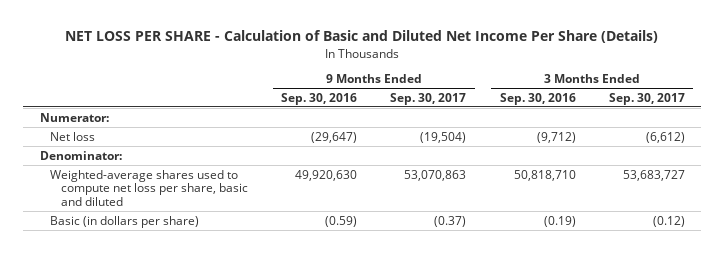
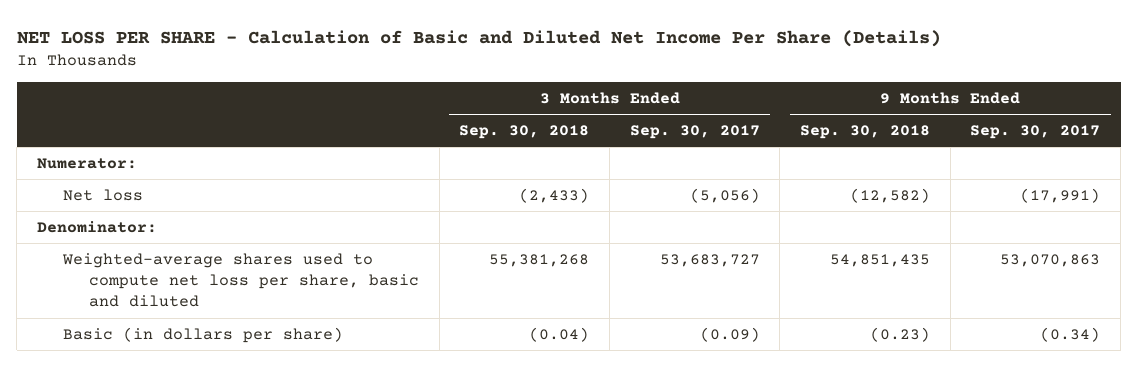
[281,92,358,105] Sep. 30, 2016 -> none
[499,92,576,105] Sep. 30, 2016 -> none
none -> [459,125,590,140] Sep. 30, 2018
none -> [800,125,931,140] Sep. 30, 2018
[420,131,467,143] (19,504) -> [1020,187,1101,203] (17,991)
[645,131,685,143] (6,612) -> [689,187,760,203] (5,056)
[434,215,467,227] (0.37) -> [1040,326,1101,342] (0.34)
[652,215,685,227] (0.12) -> [699,326,760,342] (0.09)

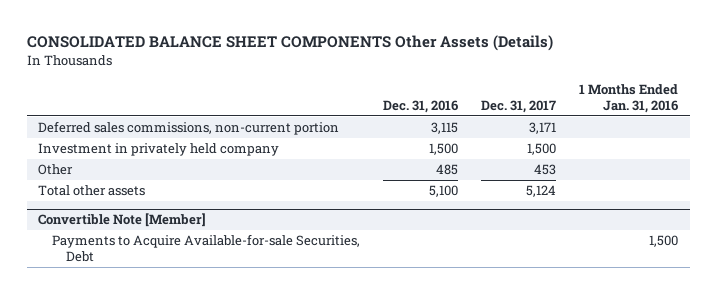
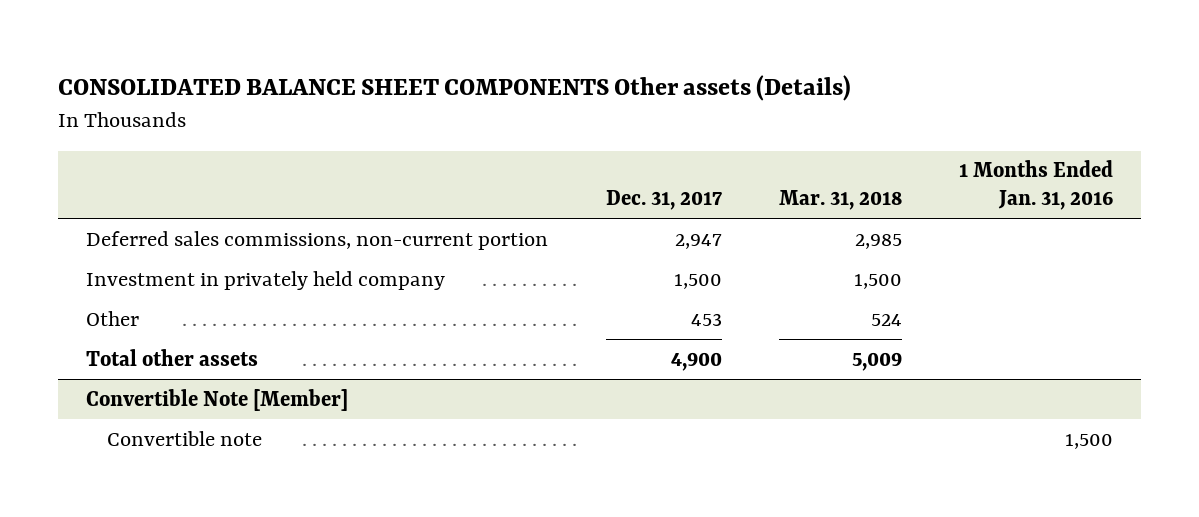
[26,35,553,52] CONSOLIDATED BALANCE SHEET COMPONENTS Other Assets (Details) -> [57,74,851,101] CONSOLIDATED BALANCE SHEET COMPONENTS Other assets (Details)
[383,99,459,113] Dec. 31, 2016 -> none
none -> [778,190,902,211] Mar. 31, 2018
[529,122,557,135] 3,171 -> [674,233,722,249] 2,947
[526,185,557,198] 5,124 -> [670,351,722,371] 4,900
[52,234,361,263] Payments to Acquire Available-for-sale Securities, Debt -> [106,430,262,446] Convertible note

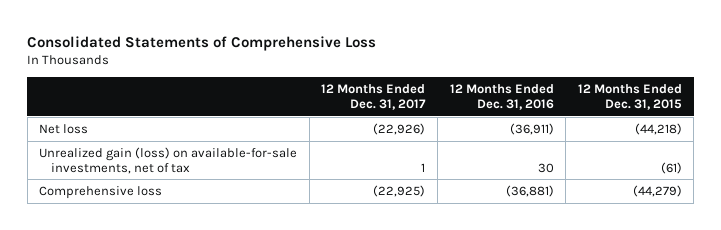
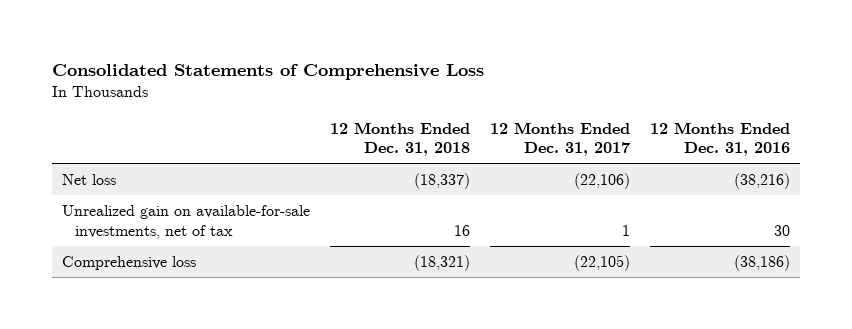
[577,84,682,110] 12 Months Ended Dec. 31, 2015 -> none
none -> [329,121,470,157] 12 Months Ended Dec. 31, 2018
[373,122,426,135] (22,926) -> [573,172,630,189] (22,106)
[509,122,554,135] (36,911) -> [734,172,791,189] (38,216)
[39,146,298,174] Unrealized gain (loss) on available-for-sale investments, net of tax -> [61,204,310,239] Unrealized gain on available-for-sale investments, net of tax
[373,184,426,197] (22,925) -> [573,254,630,271] (22,105)
[505,184,554,197] (36,881) -> [734,254,791,271] (38,186)

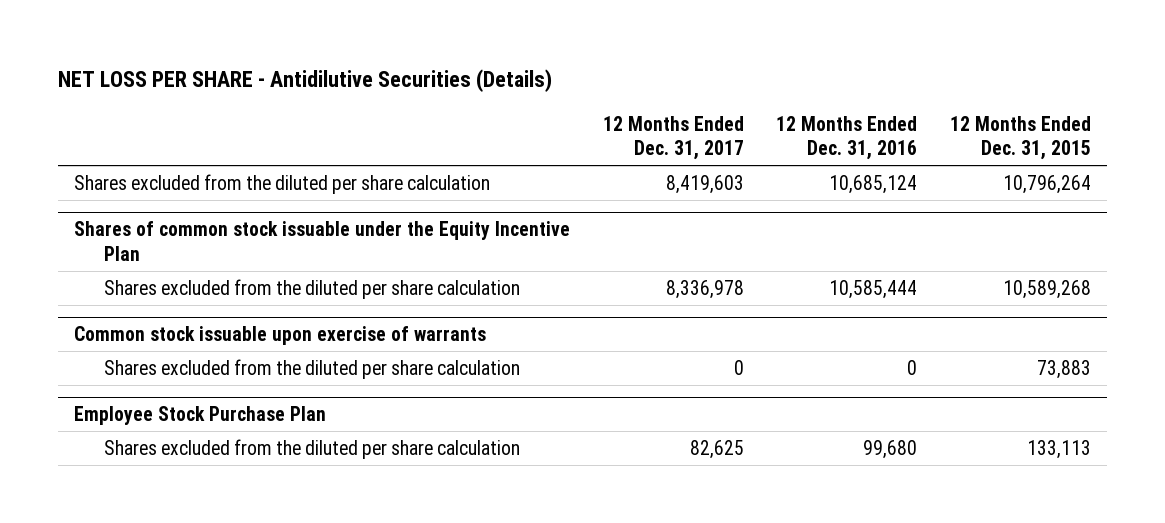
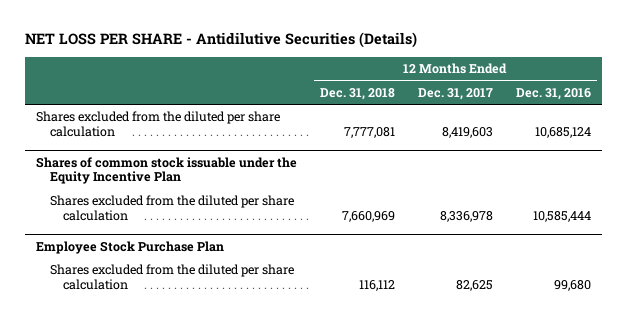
[950,115,1092,161] 12 Months Ended Dec. 31, 2015 -> none
none -> [320,87,396,100] Dec. 31, 2018
[73,326,486,346] Common stock issuable upon exercise of warrants -> none
[104,358,521,379] Shares excluded from the diluted per share calculation -> none

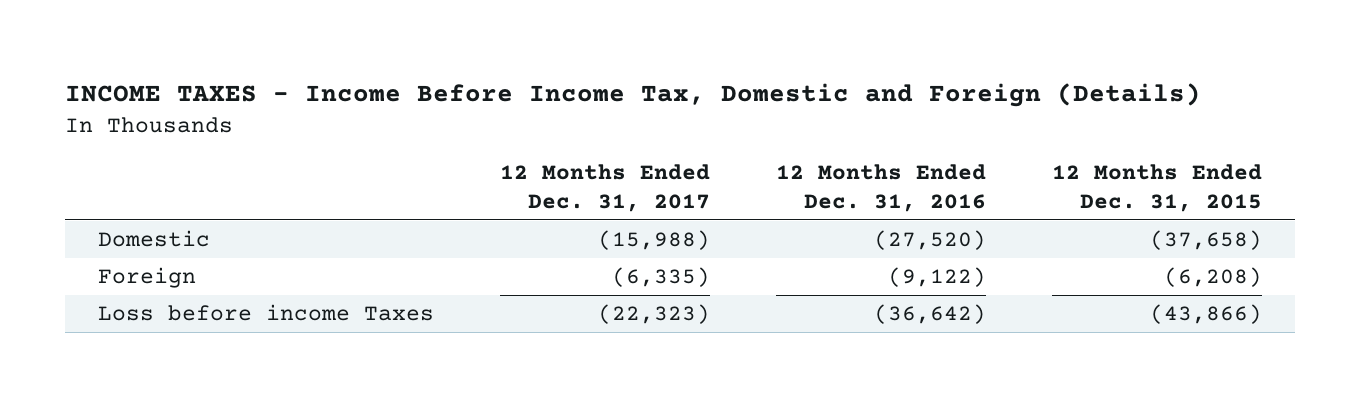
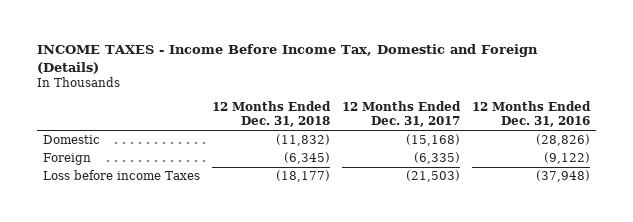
[1052,164,1263,212] 12 Months Ended Dec. 31, 2015 -> none
none -> [211,101,331,128] 12 Months Ended Dec. 31, 2018
[598,230,711,251] (15,988) -> [406,134,461,147] (15,168)
[874,230,987,251] (27,520) -> [536,134,591,147] (28,826)
[598,304,711,325] (22,323) -> [406,170,461,183] (21,503)
[874,304,987,325] (36,642) -> [536,170,591,183] (37,948)

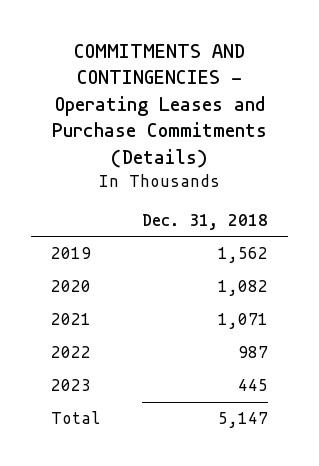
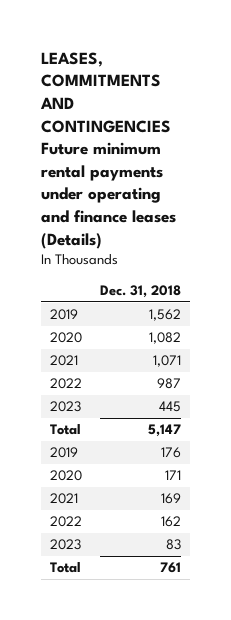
[51,43,267,168] COMMITMENTS AND CONTINGENCIES - Operating Leases and Purchase Commitments (Details) -> [39,51,176,249] LEASES, COMMITMENTS AND CONTINGENCIES Future minimum rental payments under operating and finance leases (Details)
none -> [49,447,78,459] 2019
none -> [49,470,82,482] 2020
none -> [49,493,78,505] 2021
none -> [49,516,82,528] 2022
none -> [49,539,81,551] 2023
none -> [49,562,81,574] Total

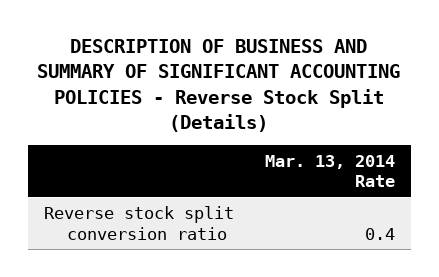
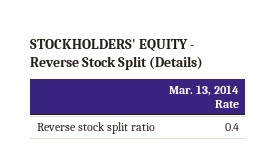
[37,39,401,133] DESCRIPTION OF BUSINESS AND SUMMARY OF SIGNIFICANT ACCOUNTING POLICIES - Reverse Stock Split (Details) -> [30,38,204,70] STOCKHOLDERS' EQUITY - Reverse Stock Split (Details)
[43,206,234,241] Reverse stock split conversion ratio -> [37,121,156,134] Reverse stock split ratio

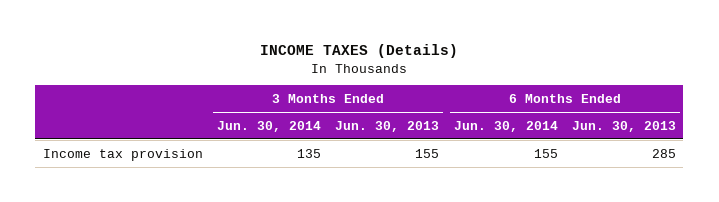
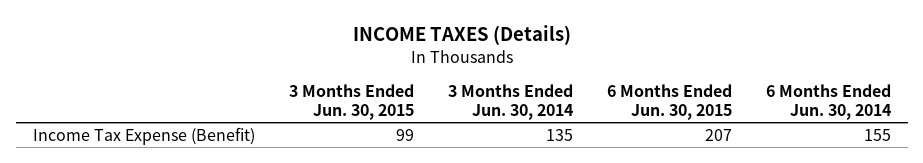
[335,120,440,132] Jun. 30, 2013 -> none
[572,120,677,132] Jun. 30, 2013 -> none
none -> [288,83,414,120] 3 Months Ended Jun. 30, 2015
none -> [606,83,732,120] 6 Months Ended Jun. 30, 2015
[42,148,203,161] Income tax provision -> [32,127,255,146] Income Tax Expense (Benefit)

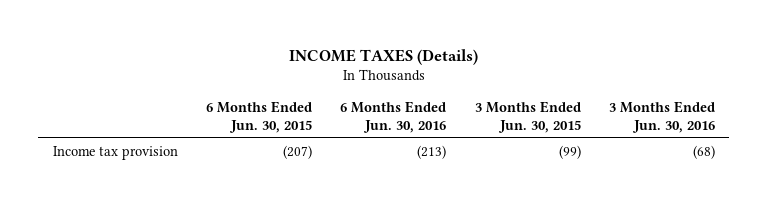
[447,83,573,120] 3 Months Ended Jun. 30, 2014 -> none
[765,83,891,120] 6 Months Ended Jun. 30, 2014 -> none
none -> [340,101,447,133] 6 Months Ended Jun. 30, 2016
none -> [609,101,716,133] 3 Months Ended Jun. 30, 2016
[32,127,255,146] Income Tax Expense (Benefit) -> [52,146,178,161] Income tax provision
[395,129,414,142] 99 -> [558,145,581,160] (99)
[704,129,732,142] 207 -> [282,145,312,160] (207)

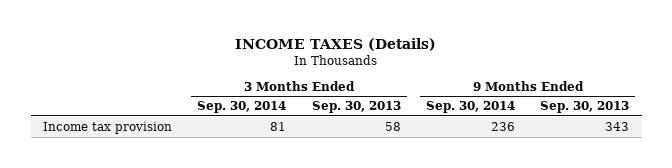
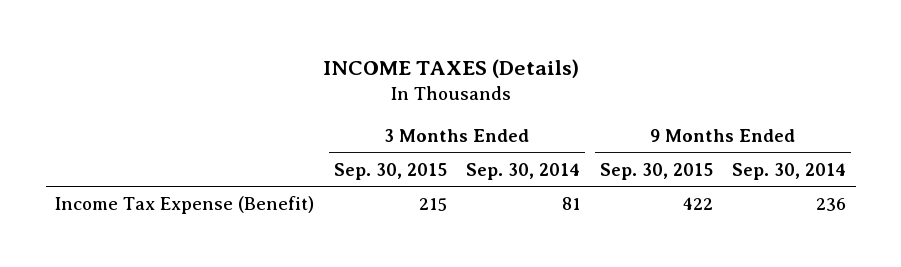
[311,101,401,114] Sep. 30, 2013 -> none
[540,101,630,114] Sep. 30, 2013 -> none
none -> [333,162,447,180] Sep. 30, 2015
none -> [599,162,713,180] Sep. 30, 2015
[43,122,173,135] Income tax provision -> [55,196,315,215] Income Tax Expense (Benefit)

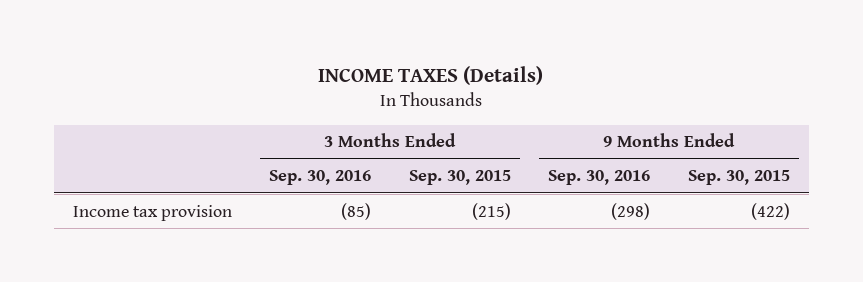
[466,162,581,180] Sep. 30, 2014 -> none
[731,162,846,180] Sep. 30, 2014 -> none
none -> [269,170,372,186] Sep. 30, 2016
none -> [548,170,651,186] Sep. 30, 2016
[55,196,315,215] Income Tax Expense (Benefit) -> [72,204,232,221] Income tax provision
[418,198,447,212] 215 -> [471,202,511,220] (215)
[682,197,713,211] 422 -> [751,202,791,220] (422)

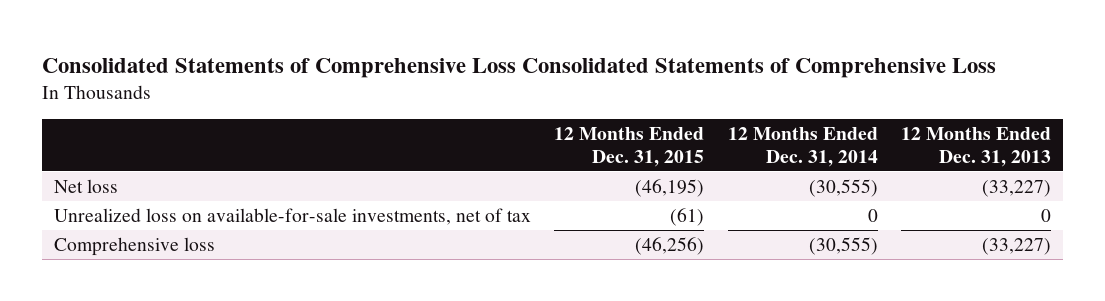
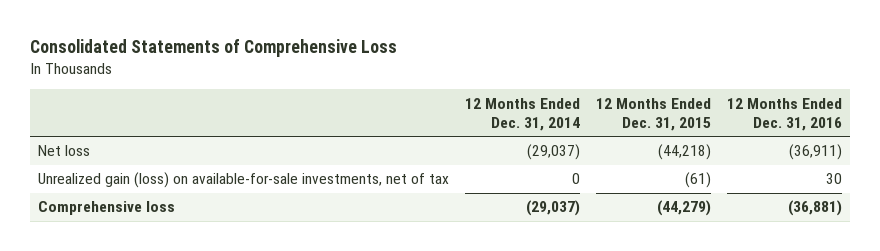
[42,57,997,78] Consolidated Statements of Comprehensive Loss Consolidated Statements of Comprehensive Loss -> [29,39,397,58] Consolidated Statements of Comprehensive Loss
[901,126,1052,167] 12 Months Ended Dec. 31, 2013 -> none
none -> [727,97,843,131] 12 Months Ended Dec. 31, 2016
[635,179,705,198] (46,195) -> [658,144,712,161] (44,218)
[808,179,878,198] (30,555) -> [526,144,580,161] (29,037)
[53,208,531,226] Unrealized loss on available-for-sale investments, net of tax -> [37,172,449,189] Unrealized gain (loss) on available-for-sale investments, net of tax
[635,237,705,256] (46,256) -> [657,200,712,217] (44,279)
[808,237,878,256] (30,555) -> [525,200,580,217] (29,037)

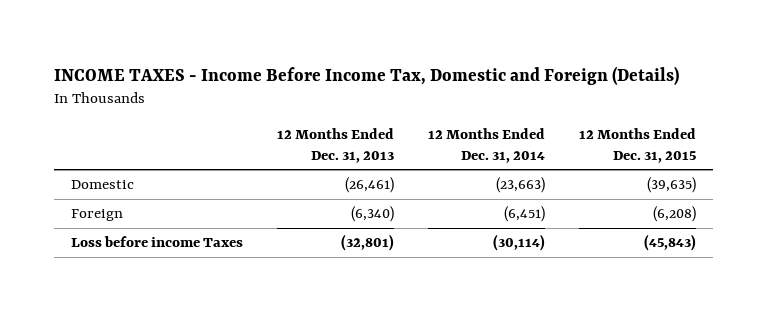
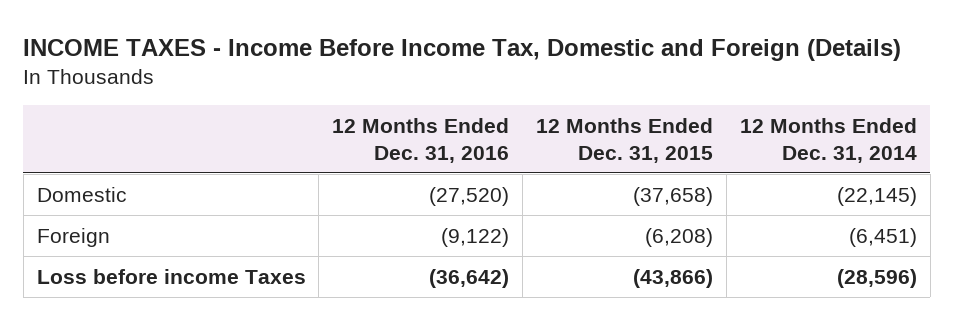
[277,128,395,163] 12 Months Ended Dec. 31, 2013 -> none
none -> [332,117,510,163] 12 Months Ended Dec. 31, 2016
[496,177,546,194] (23,663) -> [836,186,917,206] (22,145)
[647,177,697,194] (39,635) -> [633,186,714,206] (37,658)
[493,234,546,252] (30,114) -> [836,268,917,288] (28,596)
[644,234,697,252] (45,843) -> [633,268,714,288] (43,866)

